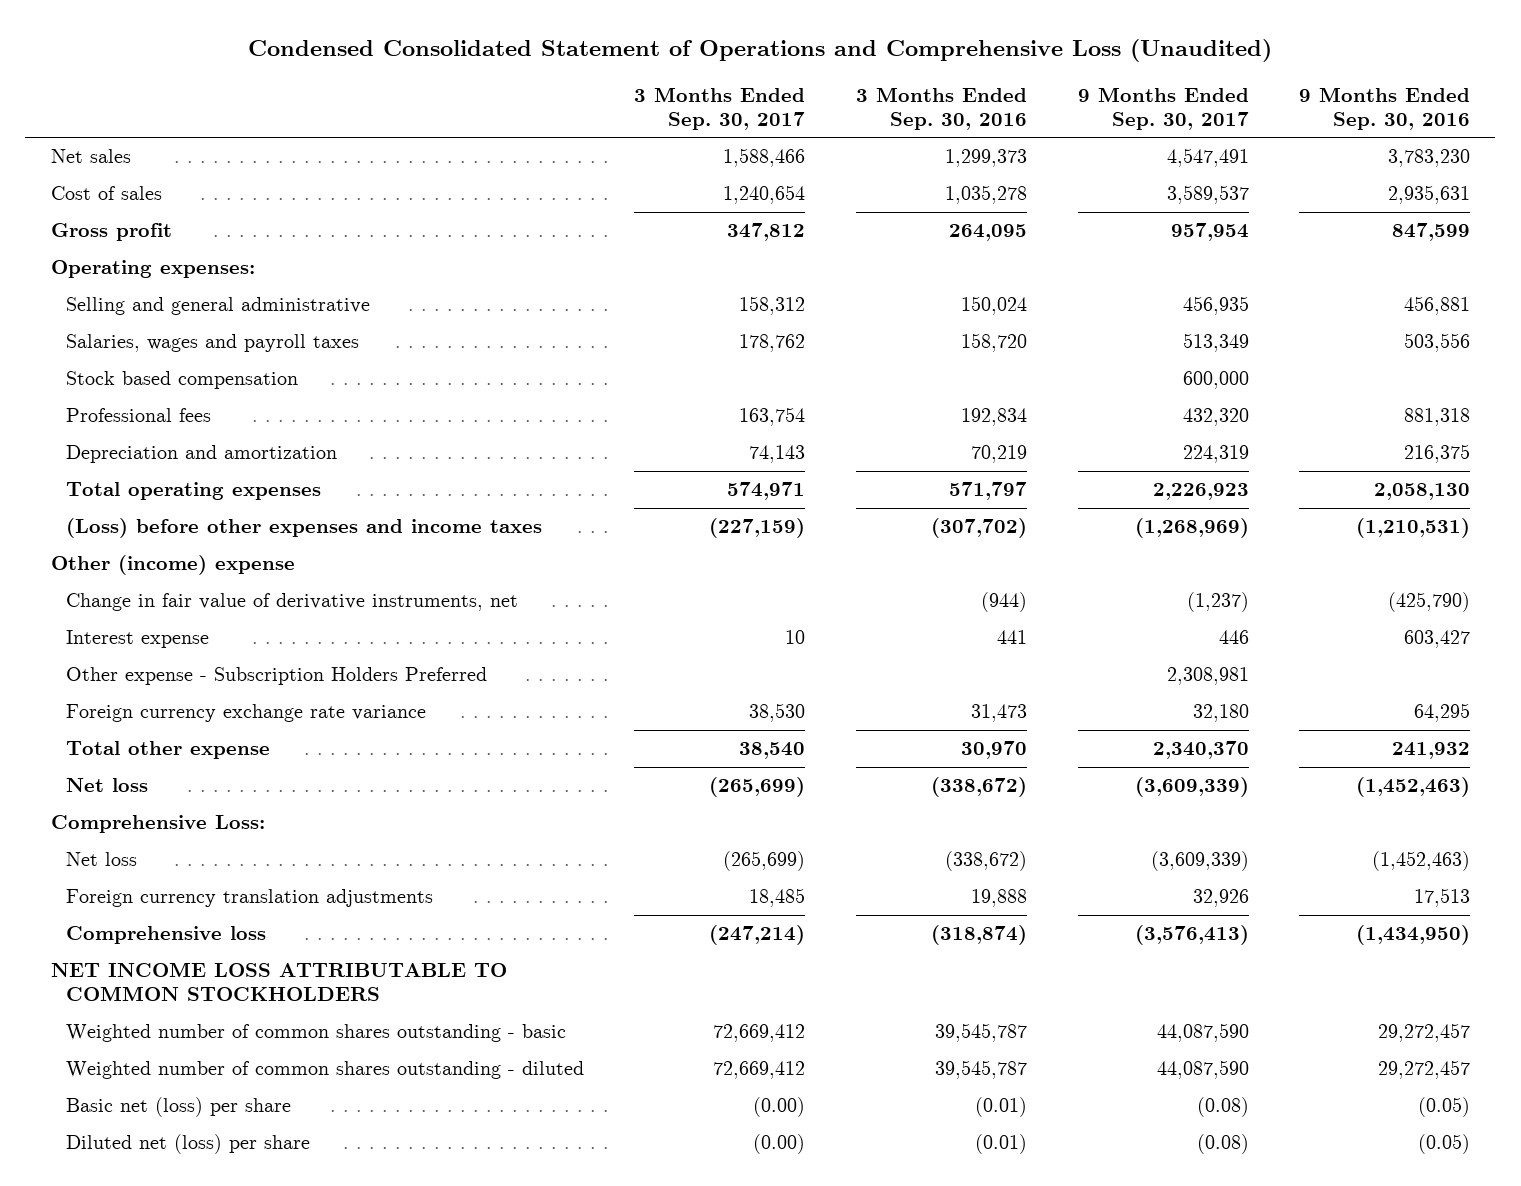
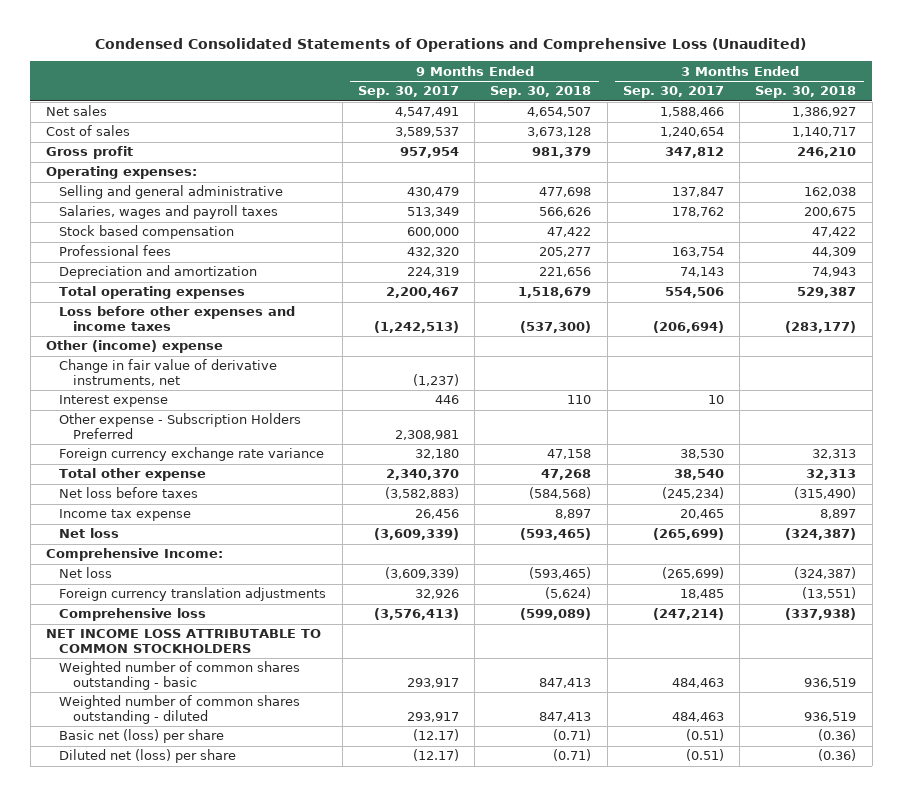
[248,39,1273,63] Condensed Consolidated Statement of Operations and Comprehensive Loss (Unaudited) -> [95,38,807,53] Condensed Consolidated Statements of Operations and Comprehensive Loss (Unaudited)
[856,86,1028,130] 3 Months Ended Sep. 30, 2016 -> none
[1299,86,1471,130] 9 Months Ended Sep. 30, 2016 -> none
none -> [490,86,592,99] Sep. 30, 2018
none -> [755,86,857,99] Sep. 30, 2018
[739,296,806,316] 158,312 -> [671,187,724,198] 137,847
[1182,296,1249,316] 456,935 -> [406,187,459,198] 430,479
[727,482,806,501] 574,971 -> [664,287,724,299] 554,506
[1152,483,1249,501] 2,226,923 -> [385,287,459,299] 2,200,467
[65,518,542,539] (Loss) before other expenses and income taxes -> [59,306,296,331] Loss before other expenses and income taxes
[709,518,806,539] (227,159) -> [652,320,724,333] (206,694)
[1134,518,1249,539] (1,268,969) -> [373,320,459,333] (1,242,513)
none -> [59,487,199,499] Net loss before taxes
none -> [59,509,192,522] Income tax expense
[50,815,265,834] Comprehensive Loss: -> [45,548,223,562] Comprehensive Income:
[713,1024,806,1043] 72,669,412 -> [671,677,724,688] 484,463
[1156,1023,1249,1043] 44,087,590 -> [406,677,459,688] 293,917
[713,1061,806,1080] 72,669,412 -> [671,711,724,722] 484,463
[1156,1060,1249,1080] 44,087,590 -> [406,711,459,722] 293,917
[753,1097,806,1118] (0.00) -> [685,729,724,742] (0.51)
[1196,1097,1249,1118] (0.08) -> [412,729,459,742] (12.17)
[753,1134,806,1155] (0.00) -> [685,749,724,762] (0.51)
[1196,1134,1249,1155] (0.08) -> [412,749,459,762] (12.17)

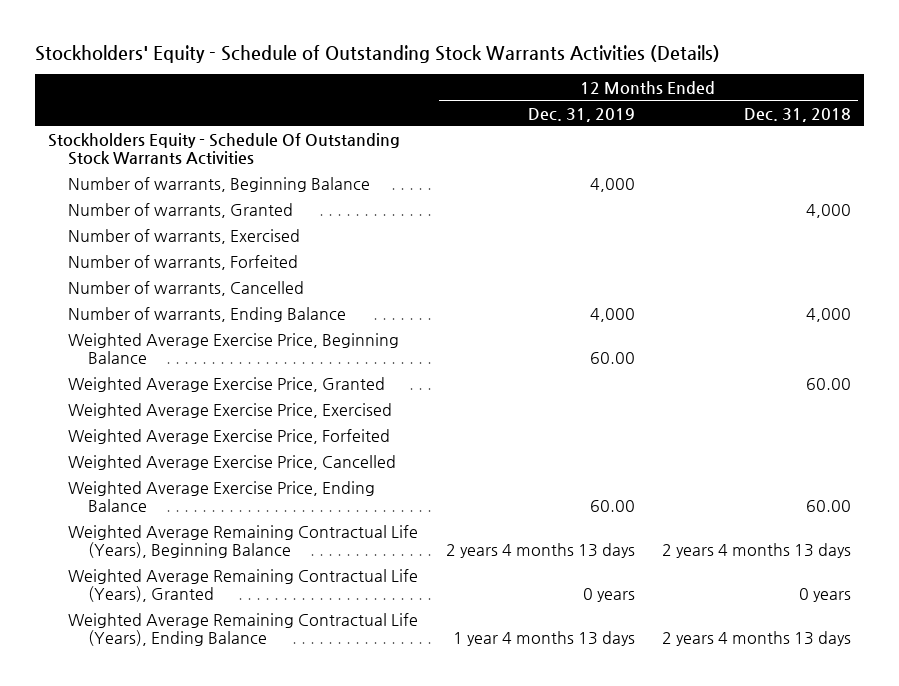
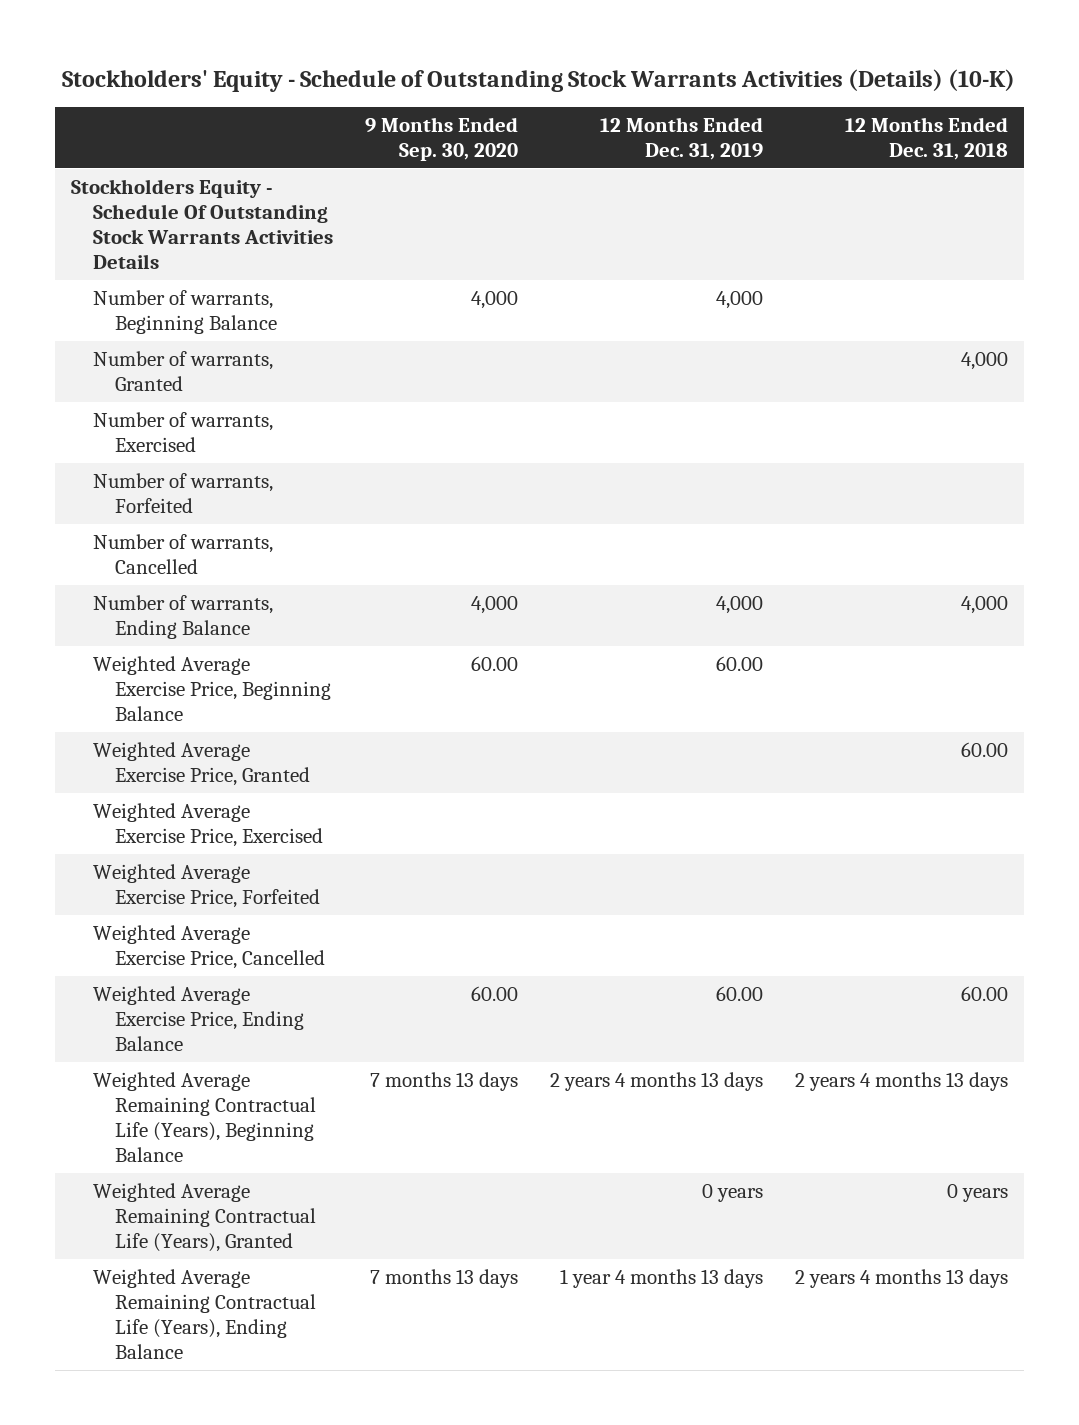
[34,44,720,63] Stockholders' Equity - Schedule of Outstanding Stock Warrants Activities (Details) -> [62,68,1016,92] Stockholders' Equity - Schedule of Outstanding Stock Warrants Activities (Details) (10-K)
none -> [364,116,518,162] 9 Months Ended Sep. 30, 2020
[48,133,401,166] Stockholders Equity - Schedule Of Outstanding Stock Warrants Activities -> [70,178,333,270] Stockholders Equity - Schedule Of Outstanding Stock Warrants Activities Details

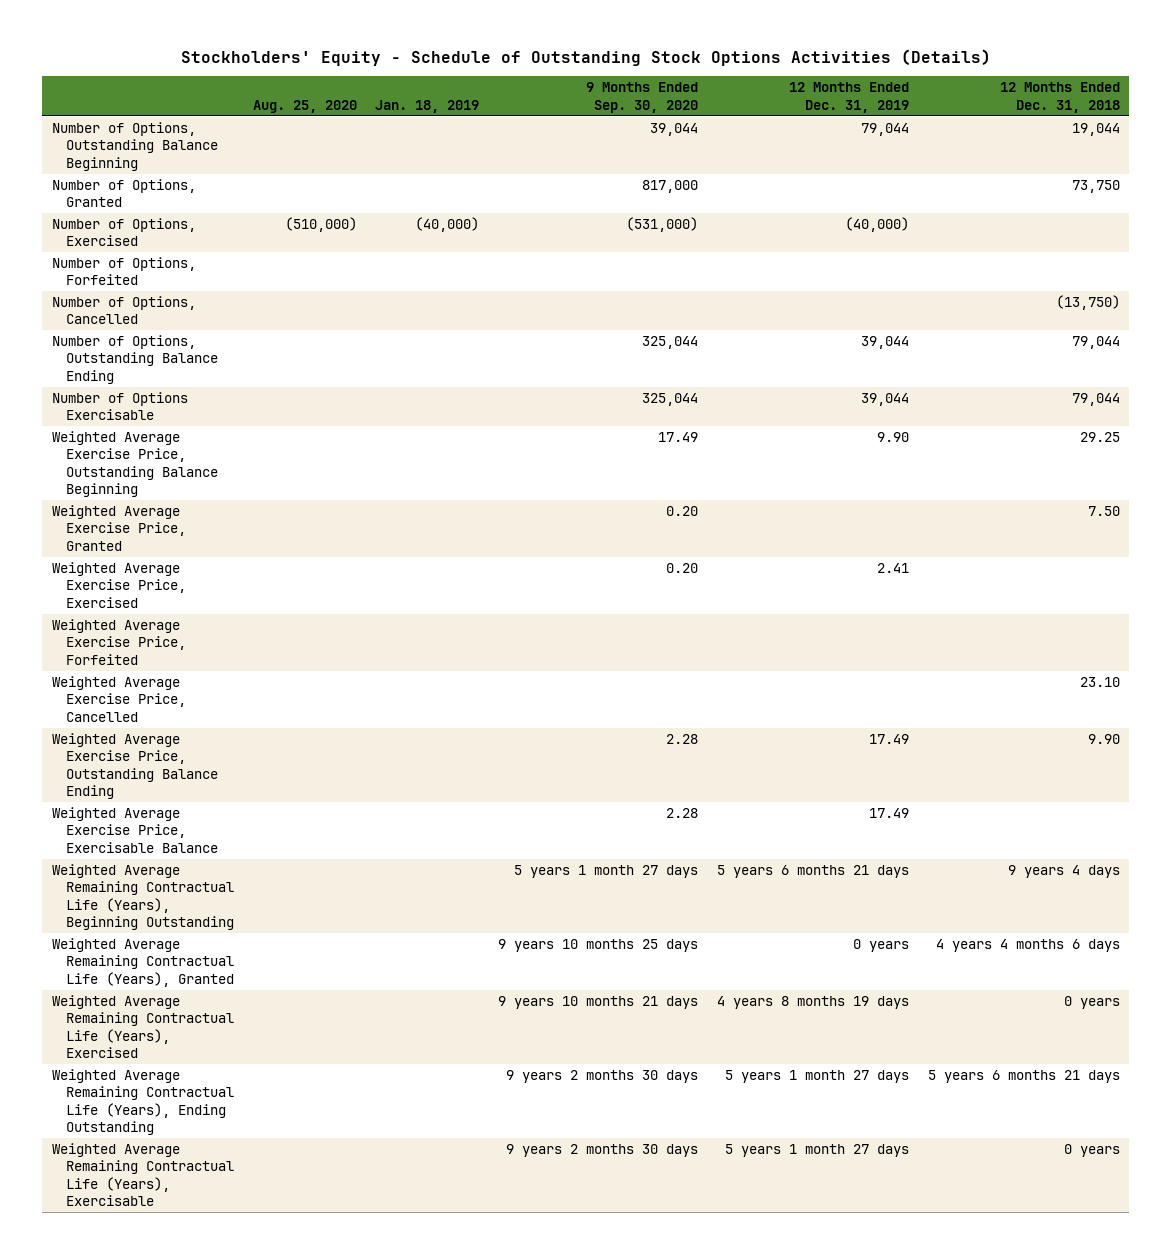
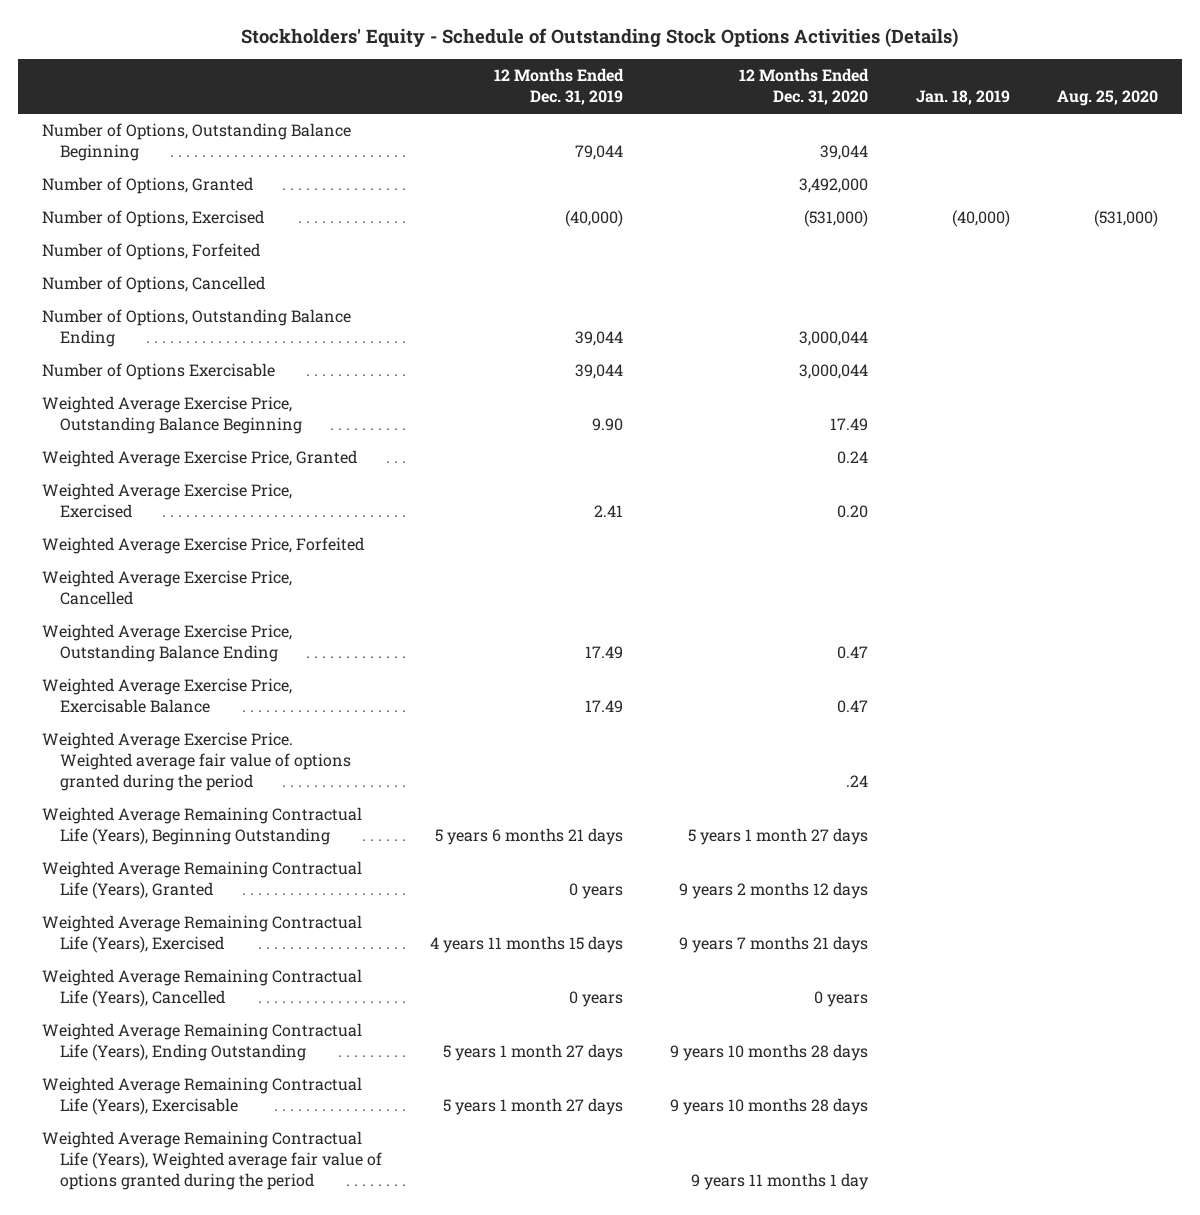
[586,82,699,113] 9 Months Ended Sep. 30, 2020 -> none
[999,82,1120,113] 12 Months Ended Dec. 31, 2018 -> none
none -> [739,68,870,106] 12 Months Ended Dec. 31, 2020
[284,216,357,232] (510,000) -> [1094,210,1159,228] (531,000)
none -> [41,732,352,792] Weighted Average Exercise Price. Weighted average fair value of options granted during the period
[717,995,910,1009] 4 years 8 months 19 days -> [429,936,623,954] 4 years 11 months 15 days
none -> [41,969,362,1008] Weighted Average Remaining Contractual Life (Years), Cancelled
none -> [41,1131,383,1191] Weighted Average Remaining Contractual Life (Years), Weighted average fair value of options granted during the period

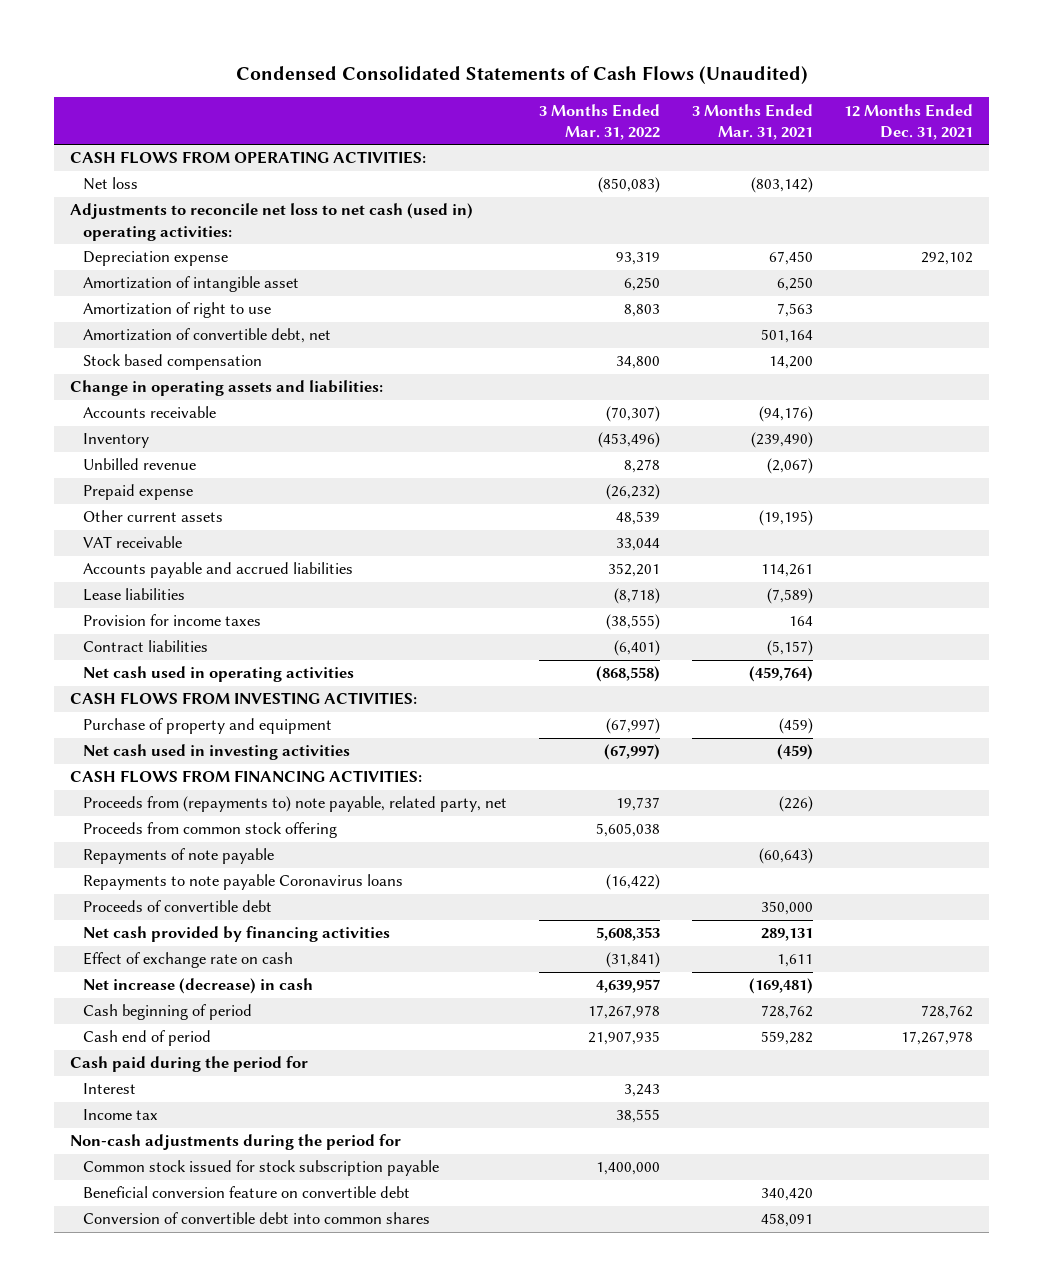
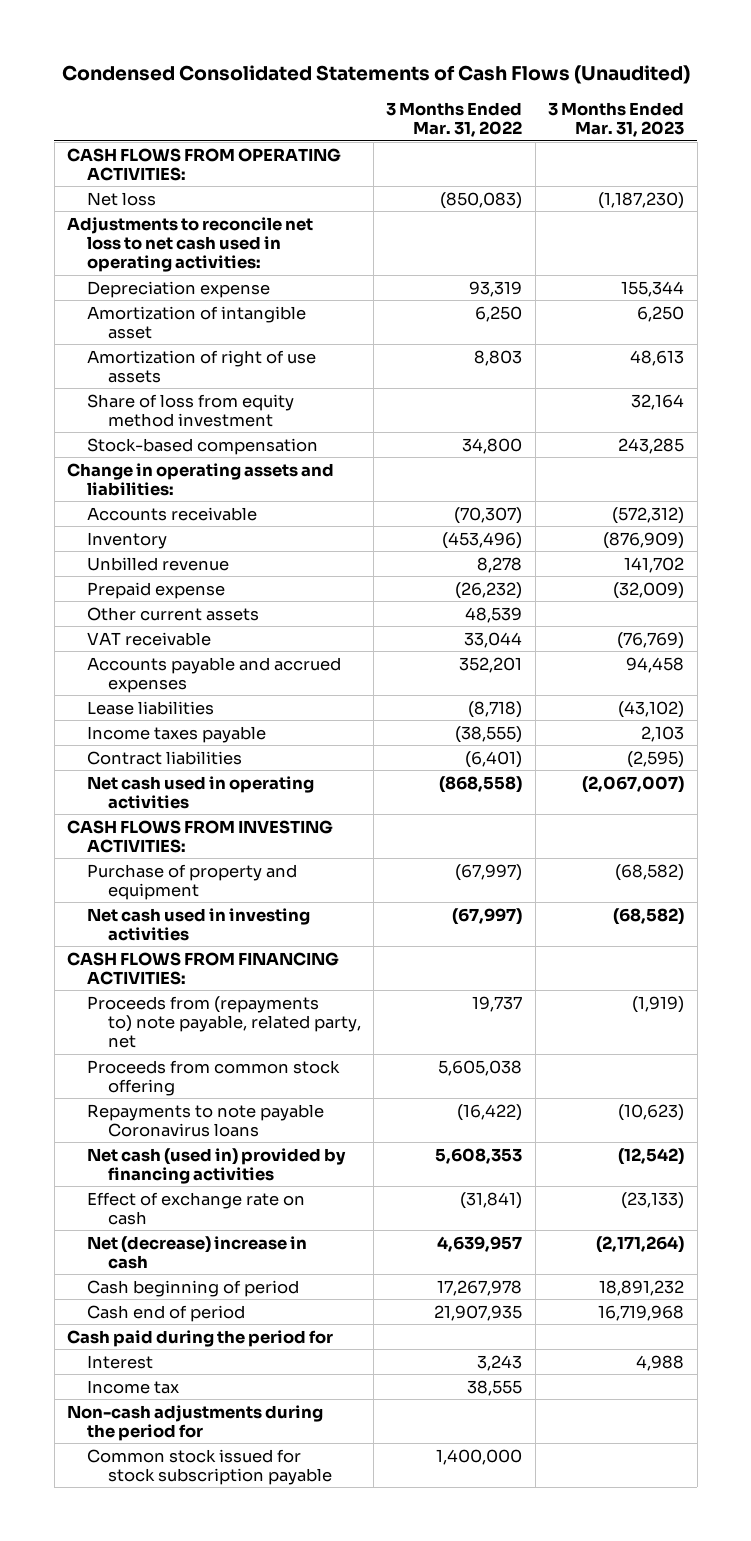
[691,103,813,140] 3 Months Ended Mar. 31, 2021 -> none
[844,103,974,140] 12 Months Ended Dec. 31, 2021 -> none
none -> [548,101,685,138] 3 Months Ended Mar. 31, 2023
[70,203,474,241] Adjustments to reconcile net loss to net cash (used in) operating activities: -> [66,216,313,273] Adjustments to reconcile net loss to net cash used in operating activities:
[83,328,332,344] Amortization of convertible debt, net -> none
[83,302,272,319] Amortization of right to use -> [87,349,317,383] Amortization of right of use assets
none -> [87,393,295,427] Share of loss from equity method investment
[83,354,263,371] Stock based compensation -> [87,437,319,455] Stock-based compensation
[83,562,354,579] Accounts payable and accrued liabilities -> [87,656,342,693] Accounts payable and accrued expenses
[83,614,262,627] Provision for income taxes -> [87,725,267,743] Income taxes payable
[83,848,275,865] Repayments of note payable -> none
[83,900,273,913] Proceeds of convertible debt -> none
[83,926,391,943] Net cash provided by financing activities -> [87,1147,347,1184] Net cash (used in) provided by financing activities
[83,978,314,995] Net increase (decrease) in cash -> [87,1235,308,1269] Net (decrease) increase in cash
[83,1186,411,1199] Beneficial conversion feature on convertible debt -> none
[83,1212,431,1225] Conversion of convertible debt into common shares -> none

